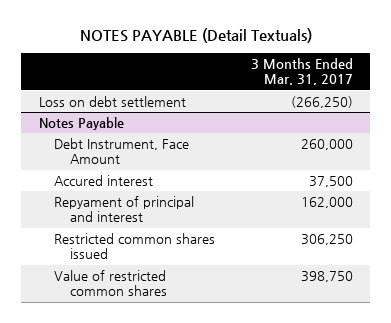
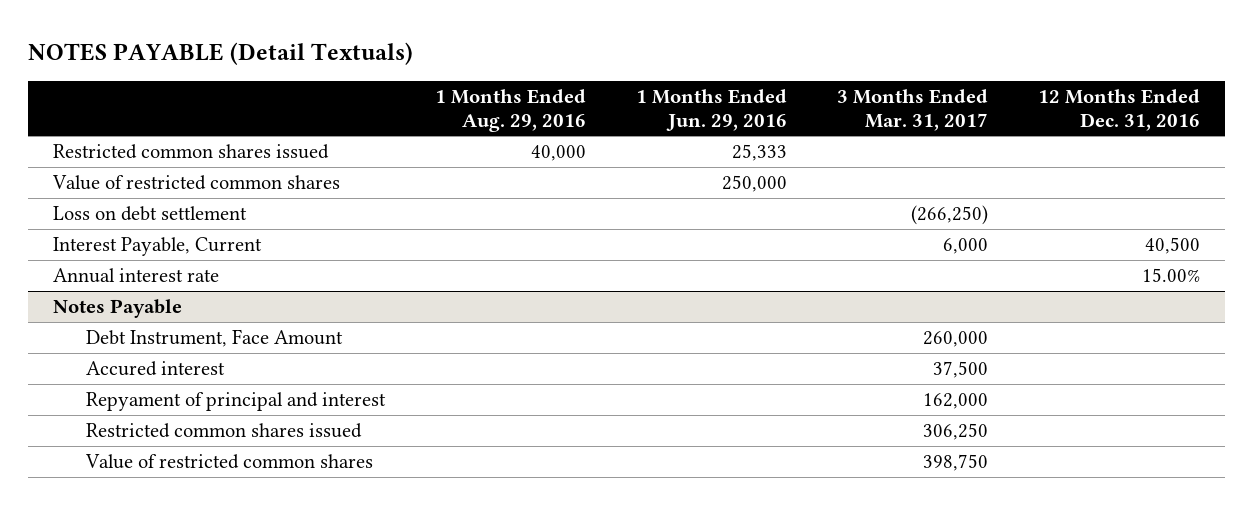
none -> [434,88,586,132] 1 Months Ended Aug. 29, 2016
none -> [635,88,787,131] 1 Months Ended Jun. 29, 2016
none -> [1037,88,1200,131] 12 Months Ended Dec. 31, 2016
none -> [53,144,330,160] Restricted common shares issued
none -> [52,175,341,191] Value of restricted common shares
none -> [53,237,263,257] Interest Payable, Current
none -> [53,268,220,284] Annual interest rate

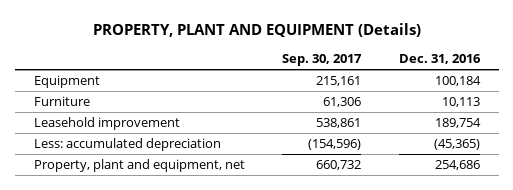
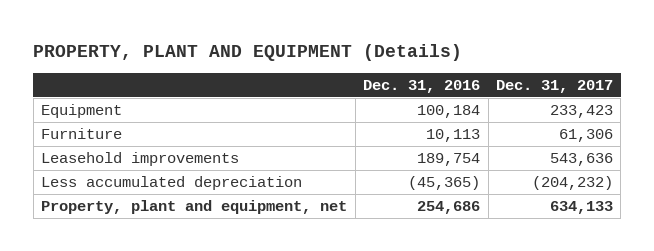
[282,54,363,67] Sep. 30, 2017 -> none
none -> [496,80,614,94] Dec. 31, 2017
[33,117,180,131] Leasehold improvement -> [41,152,240,167] Leasehold improvements
[33,138,221,152] Less: accumulated depreciation -> [41,176,303,191] Less accumulated depreciation

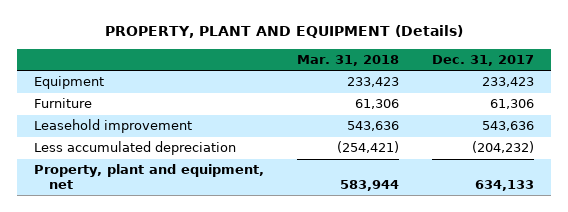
[363,80,481,94] Dec. 31, 2016 -> none
none -> [296,54,399,66] Mar. 31, 2018
[41,152,240,167] Leasehold improvements -> [33,119,192,134] Leasehold improvement

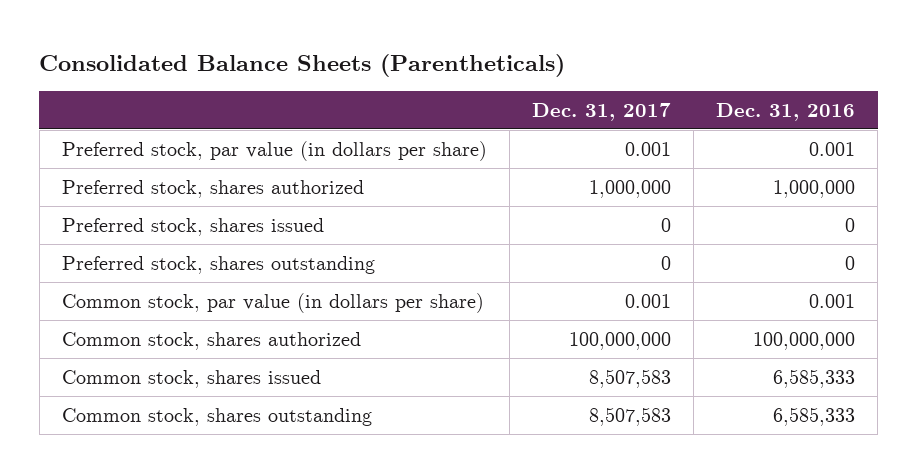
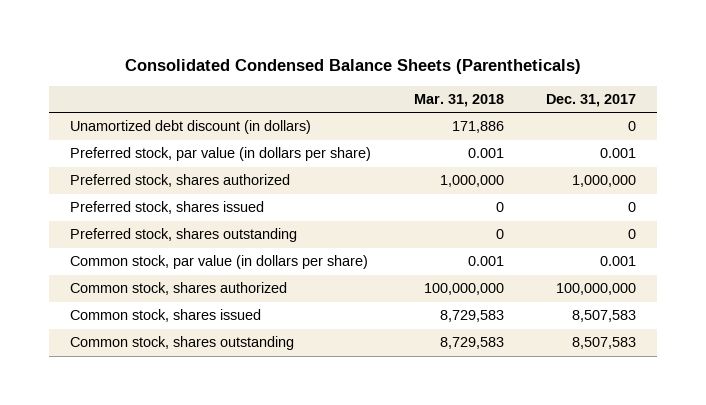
[39,53,566,77] Consolidated Balance Sheets (Parentheticals) -> [125,59,582,75] Consolidated Condensed Balance Sheets (Parentheticals)
[716,102,856,121] Dec. 31, 2016 -> none
none -> [413,93,504,107] Mar. 31, 2018
none -> [70,120,312,135] Unamortized debt discount (in dollars)

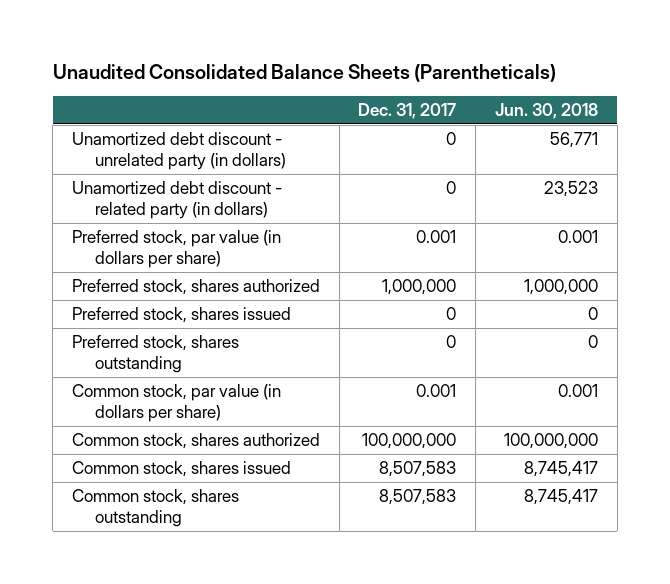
[125,59,582,75] Consolidated Condensed Balance Sheets (Parentheticals) -> [52,63,556,82] Unaudited Consolidated Balance Sheets (Parentheticals)
[413,93,504,107] Mar. 31, 2018 -> none
none -> [494,102,598,119] Jun. 30, 2018
[70,120,312,135] Unamortized debt discount (in dollars) -> [71,132,287,171] Unamortized debt discount - unrelated party (in dollars)
none -> [71,181,282,220] Unamortized debt discount - related party (in dollars)

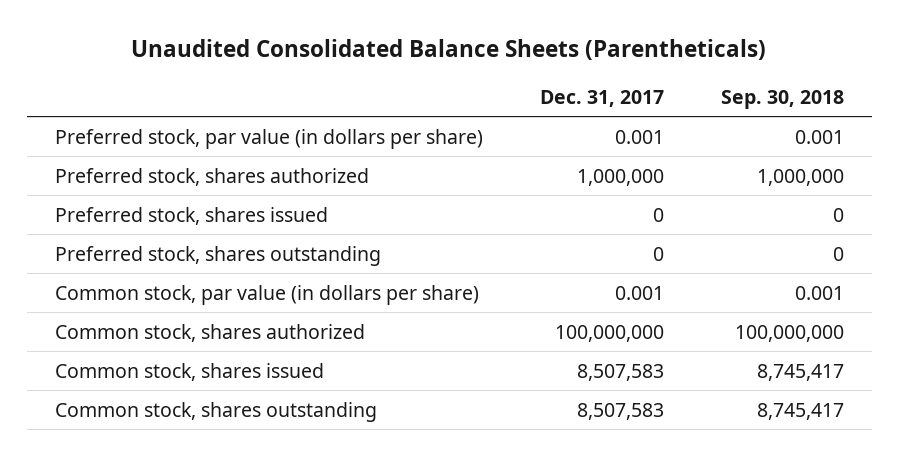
[494,102,598,119] Jun. 30, 2018 -> none
none -> [720,89,844,109] Sep. 30, 2018
[71,132,287,171] Unamortized debt discount - unrelated party (in dollars) -> none
[71,181,282,220] Unamortized debt discount - related party (in dollars) -> none

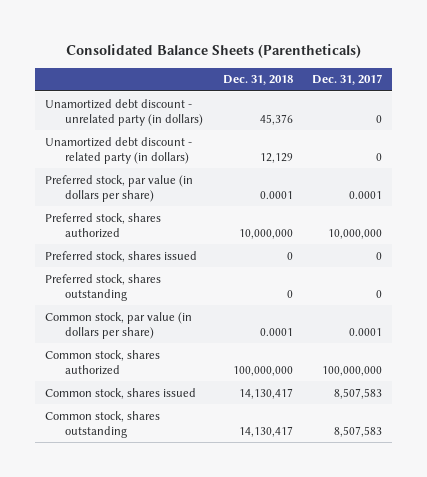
[131,39,767,61] Unaudited Consolidated Balance Sheets (Parentheticals) -> [65,43,361,58] Consolidated Balance Sheets (Parentheticals)
[720,89,844,109] Sep. 30, 2018 -> none
none -> [222,75,293,86] Dec. 31, 2018
none -> [45,98,204,126] Unamortized debt discount - unrelated party (in dollars)
none -> [45,136,193,164] Unamortized debt discount - related party (in dollars)
[614,129,664,144] 0.001 -> [349,190,383,199] 0.0001
[576,168,664,186] 1,000,000 -> [328,228,383,239] 10,000,000
[614,285,664,300] 0.001 -> [349,327,383,336] 0.0001

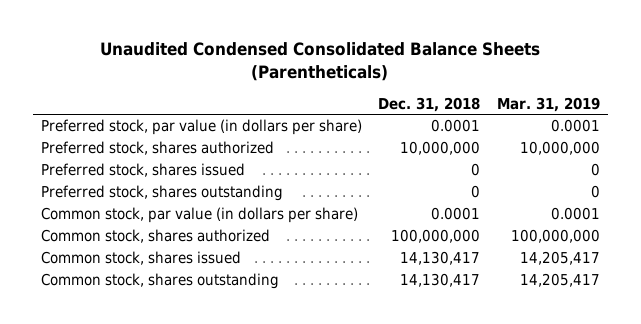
[65,43,361,58] Consolidated Balance Sheets (Parentheticals) -> [100,42,541,82] Unaudited Condensed Consolidated Balance Sheets (Parentheticals)
[312,74,383,86] Dec. 31, 2017 -> none
none -> [496,96,600,112] Mar. 31, 2019
[45,98,204,126] Unamortized debt discount - unrelated party (in dollars) -> none
[45,136,193,164] Unamortized debt discount - related party (in dollars) -> none

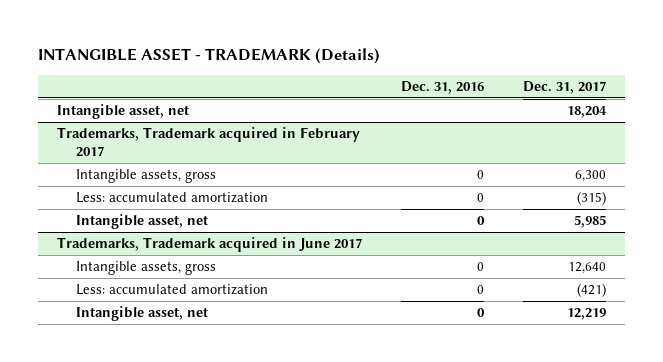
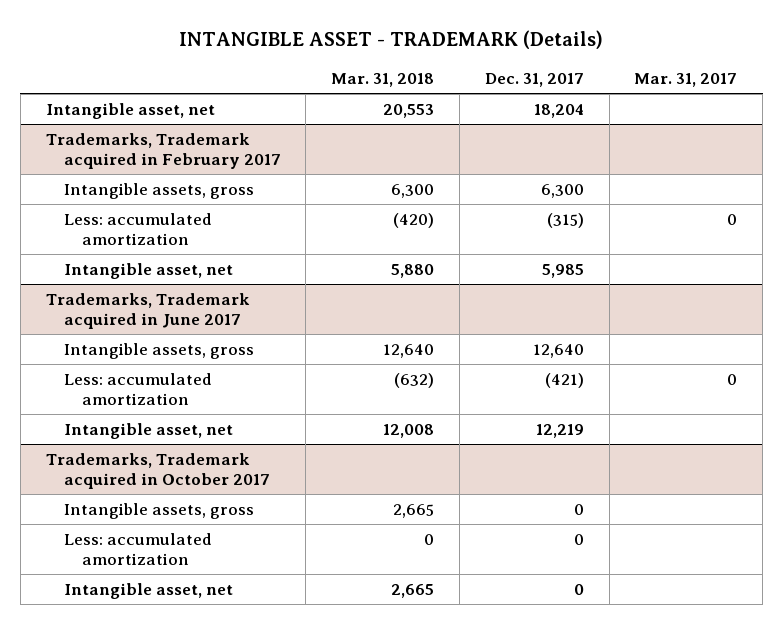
[400,80,484,94] Dec. 31, 2016 -> none
none -> [331,73,435,88] Mar. 31, 2018
none -> [634,73,738,88] Mar. 31, 2017
none -> [45,452,270,489] Trademarks, Trademark acquired in October 2017
none -> [63,502,254,519] Intangible assets, gross
none -> [63,532,212,565] Less: accumulated amortization
none -> [63,582,233,599] Intangible asset, net

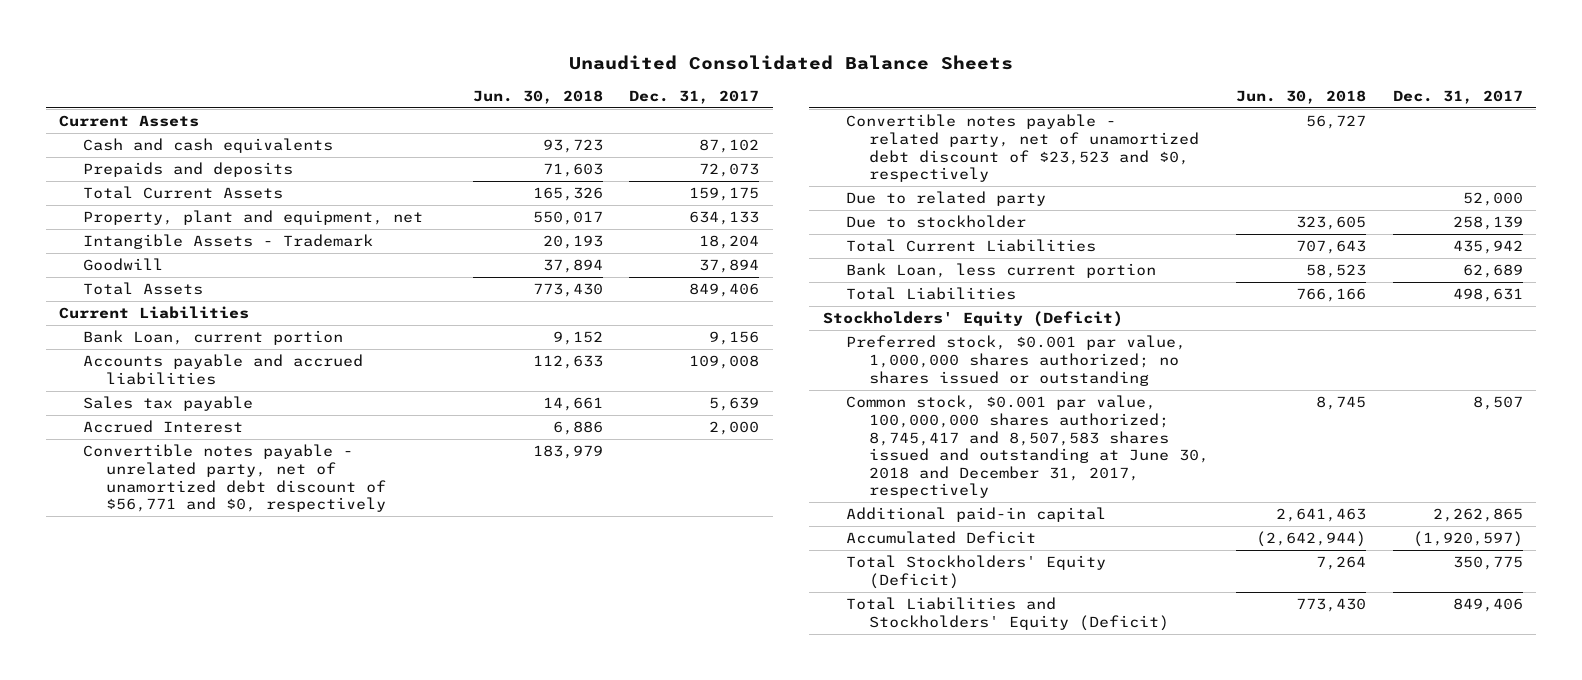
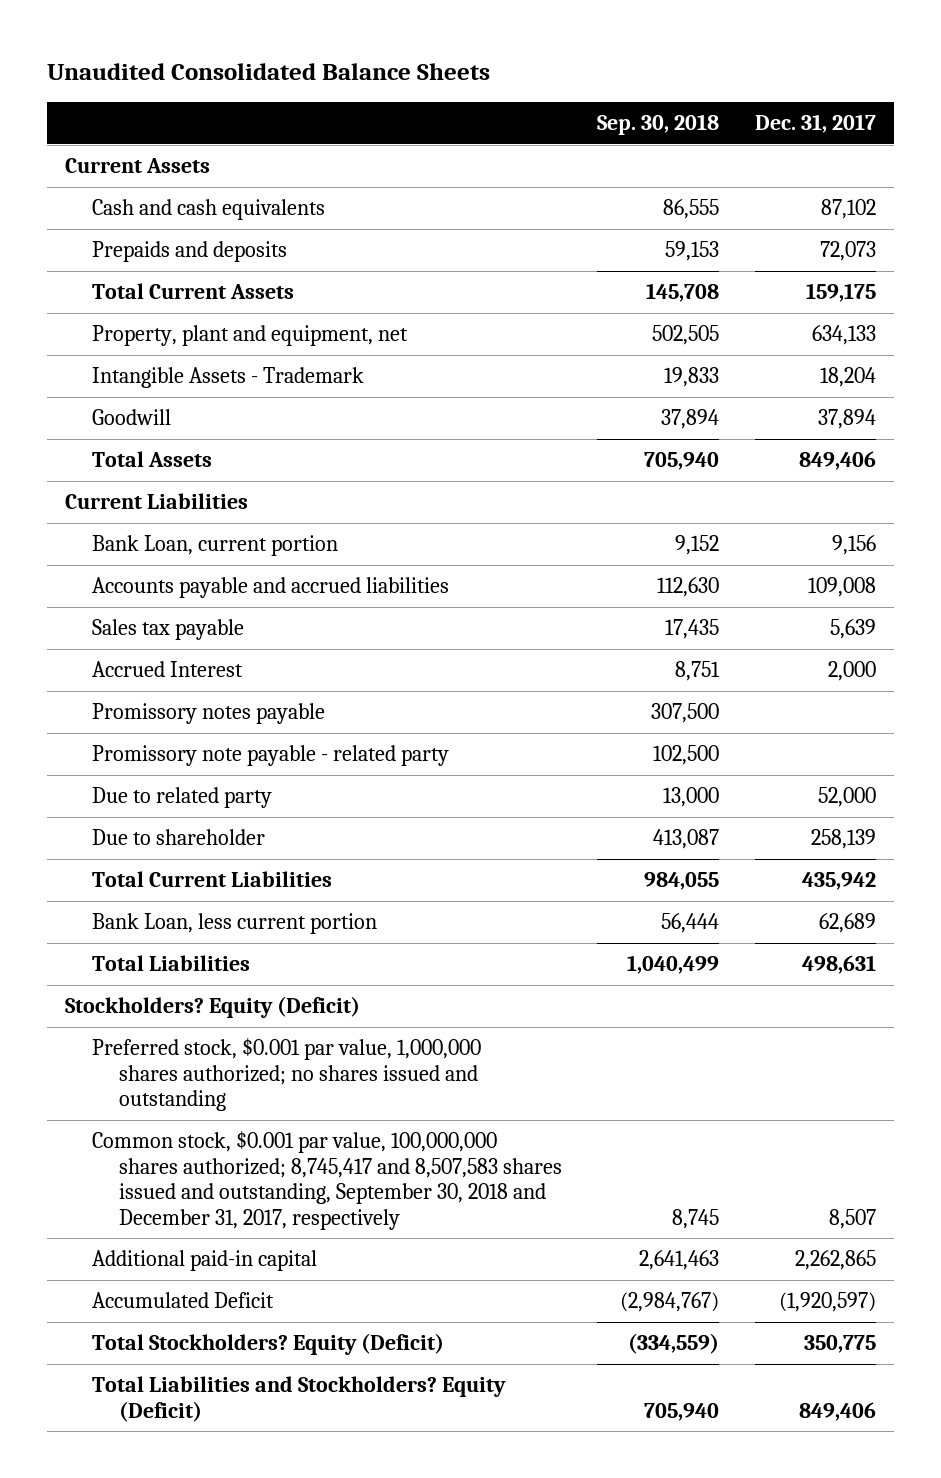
[472,89,603,104] Jun. 30, 2018 -> none
none -> [597,114,720,136] Sep. 30, 2018
[82,444,386,513] Convertible notes payable - unrelated party, net of unamortized debt discount of $56,771 and $0, respectively -> none
none -> [91,703,325,725] Promissory notes payable
[845,114,1200,183] Convertible notes payable - related party, net of unamortized debt discount of $23,523 and $0, respectively -> [91,745,449,767] Promissory note payable - related party
[845,215,1026,229] Due to stockholder -> [91,829,265,846] Due to shareholder
[822,311,1123,328] Stockholders' Equity (Deficit) -> [64,996,360,1019] Stockholders? Equity (Deficit)
[845,335,1186,386] Preferred stock, $0.001 par value, 1,000,000 shares authorized; no shares issued or outstanding -> [91,1038,481,1112] Preferred stock, $0.001 par value, 1,000,000 shares authorized; no shares issued and outstanding
[845,395,1210,499] Common stock, $0.001 par value, 100,000,000 shares authorized; 8,745,417 and 8,507,583 shares issued and outstanding at June 30, 2018 and December 31, 2017, respectively -> [91,1131,563,1230] Common stock, $0.001 par value, 100,000,000 shares authorized; 8,745,417 and 8,507,583 shares issued and outstanding, September 30, 2018 and December 31, 2017, respectively
[845,555,1106,589] Total Stockholders' Equity (Deficit) -> [91,1333,444,1356] Total Stockholders? Equity (Deficit)
[845,597,1170,631] Total Liabilities and Stockholders' Equity (Deficit) -> [91,1376,506,1422] Total Liabilities and Stockholders? Equity (Deficit)

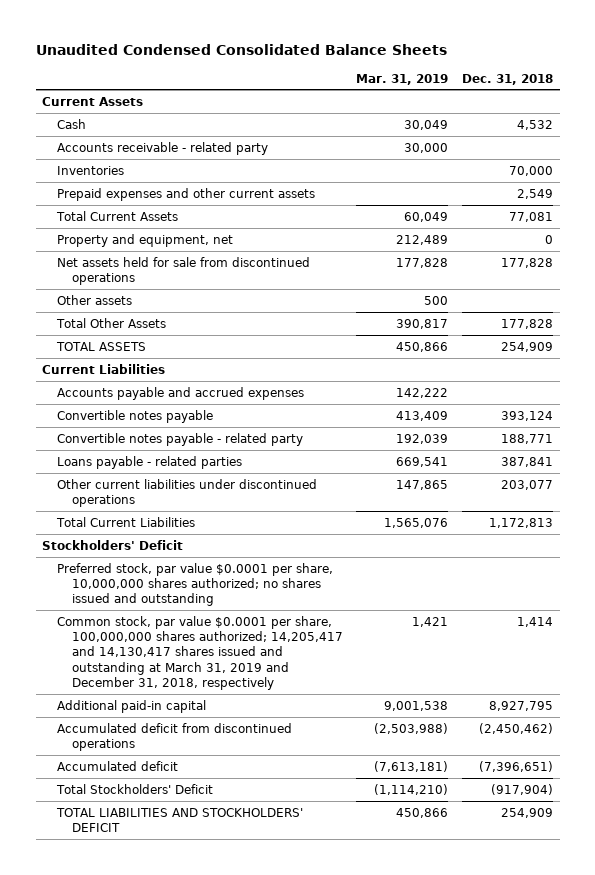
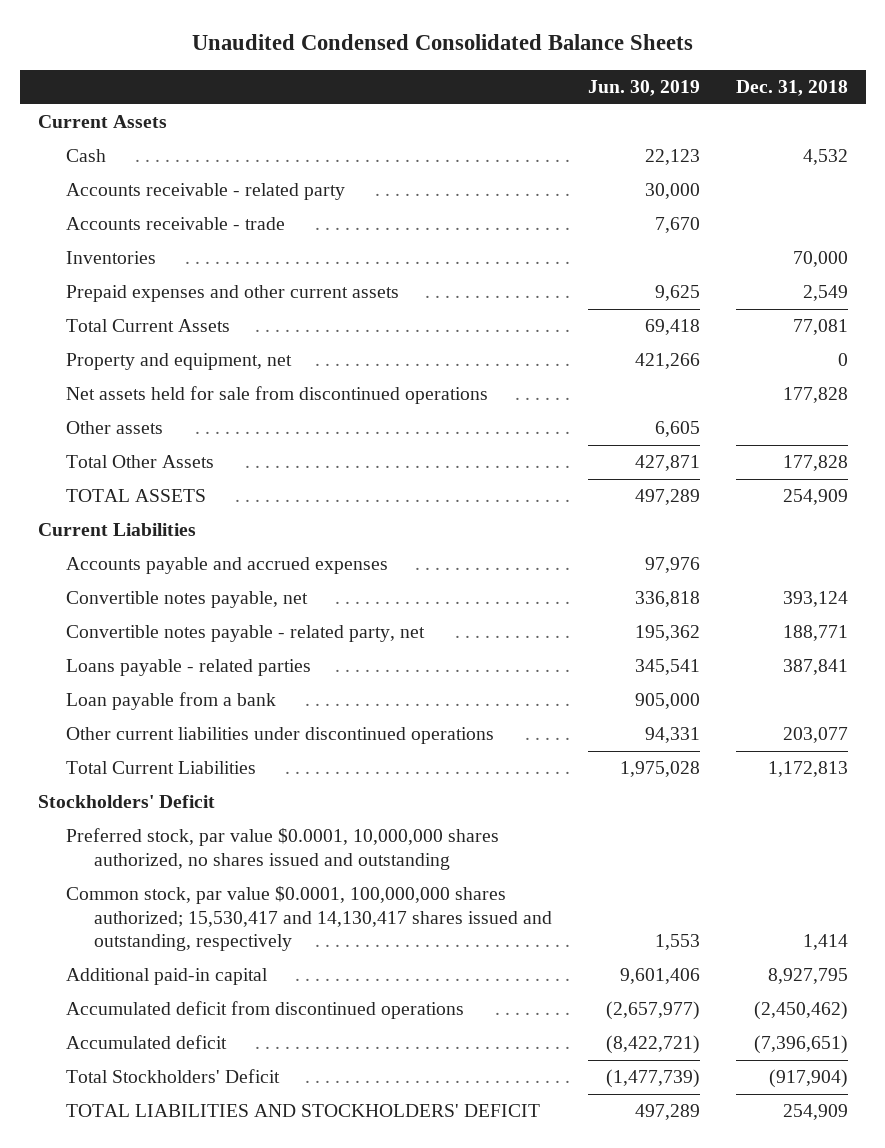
[356,73,449,85] Mar. 31, 2019 -> none
none -> [587,80,700,97] Jun. 30, 2019
none -> [65,217,285,231] Accounts receivable - trade
[57,409,214,423] Convertible notes payable -> [65,591,308,609] Convertible notes payable, net
[57,432,304,446] Convertible notes payable - related party -> [65,625,425,643] Convertible notes payable - related party, net
none -> [65,692,276,711] Loan payable from a bank
[57,562,334,607] Preferred stock, par value $0.0001 per share, 10,000,000 shares authorized; no shares issued and outstanding -> [65,828,499,870] Preferred stock, par value $0.0001, 10,000,000 shares authorized, no shares issued and outstanding
[57,615,344,690] Common stock, par value $0.0001 per share, 100,000,000 shares authorized; 14,205,417 and 14,130,417 shares issued and outstanding at March 31, 2019 and December 31, 2018, respectively -> [65,886,552,952] Common stock, par value $0.0001, 100,000,000 shares authorized; 15,530,417 and 14,130,417 shares issued and outstanding, respectively

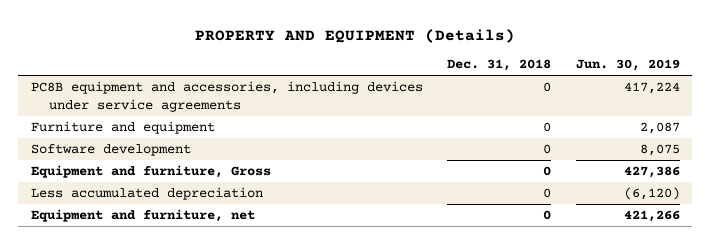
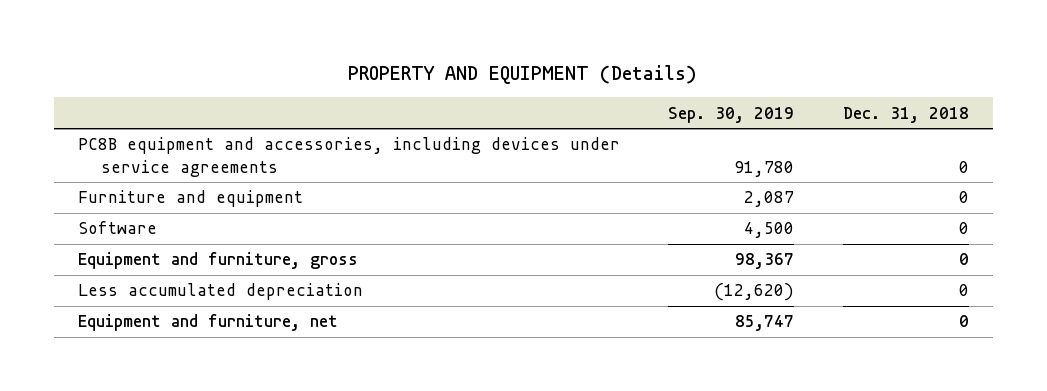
[576,59,681,72] Jun. 30, 2019 -> none
none -> [668,106,795,123] Sep. 30, 2019
[30,143,191,156] Software development -> [77,221,157,235] Software
[30,164,271,178] Equipment and furniture, Gross -> [77,252,358,270] Equipment and furniture, gross

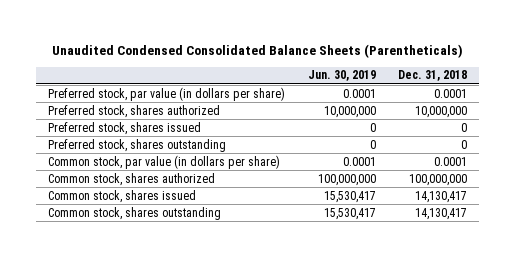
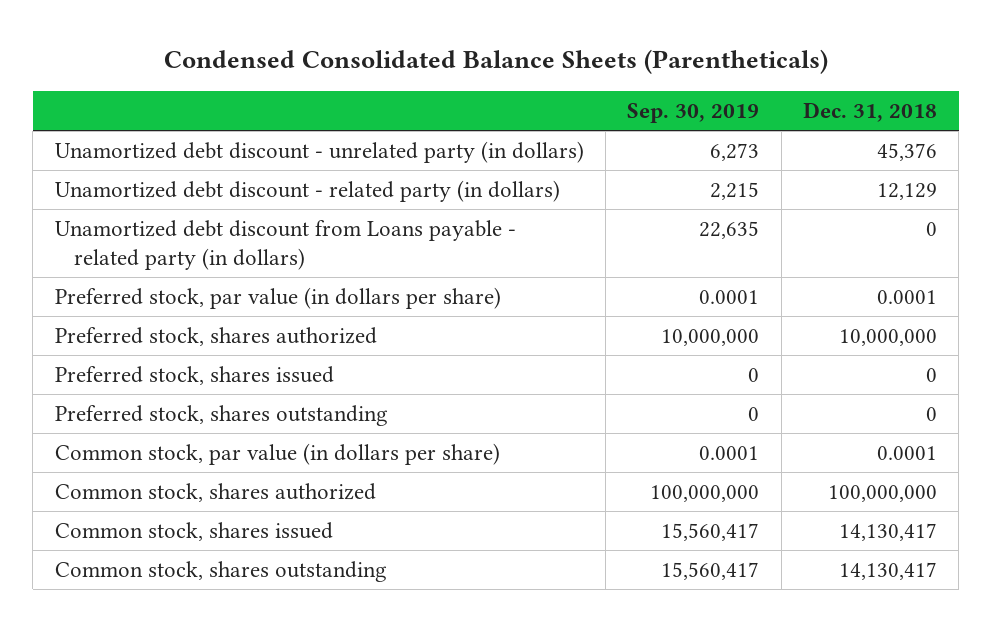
[51,43,463,58] Unaudited Condensed Consolidated Balance Sheets (Parentheticals) -> [163,49,828,75] Condensed Consolidated Balance Sheets (Parentheticals)
[307,70,376,82] Jun. 30, 2019 -> none
none -> [627,102,760,123] Sep. 30, 2019
none -> [54,140,584,163] Unamortized debt discount - unrelated party (in dollars)
none -> [54,179,560,202] Unamortized debt discount - related party (in dollars)
none -> [54,219,516,270] Unamortized debt discount from Loans payable - related party (in dollars)

